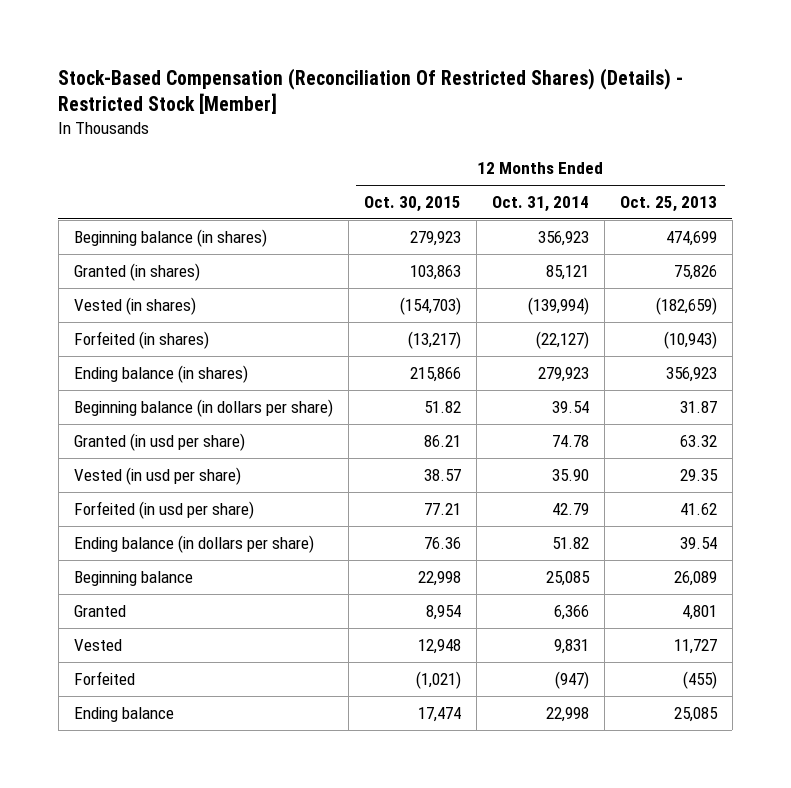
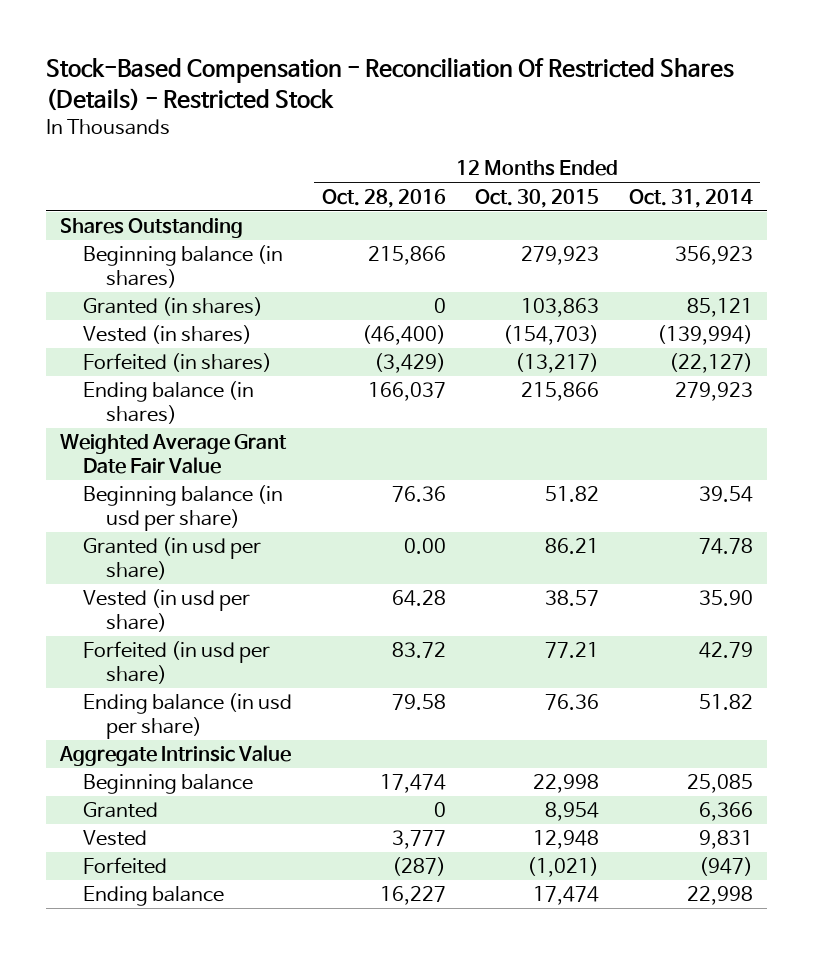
[58,67,684,115] Stock-Based Compensation (Reconciliation Of Restricted Shares) (Details) - Restricted Stock [Member] -> [45,57,734,112] Stock-Based Compensation - Reconciliation Of Restricted Shares (Details) - Restricted Stock
[619,196,717,213] Oct. 25, 2013 -> none
none -> [321,188,446,208] Oct. 28, 2016
none -> [60,218,244,239] Shares Outstanding
none -> [60,434,288,474] Weighted Average Grant Date Fair Value
[73,398,333,417] Beginning balance (in dollars per share) -> [83,485,284,531] Beginning balance (in usd per share)
[73,534,314,553] Ending balance (in dollars per share) -> [83,693,293,739] Ending balance (in usd per share)
none -> [59,745,292,767] Aggregate Intrinsic Value

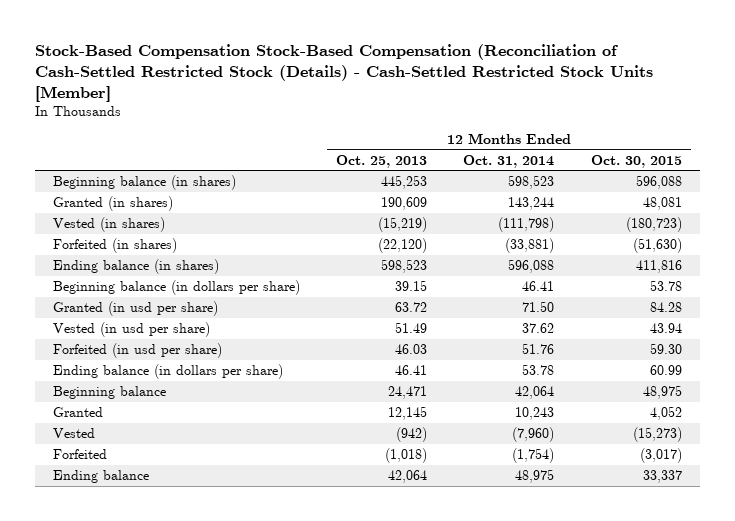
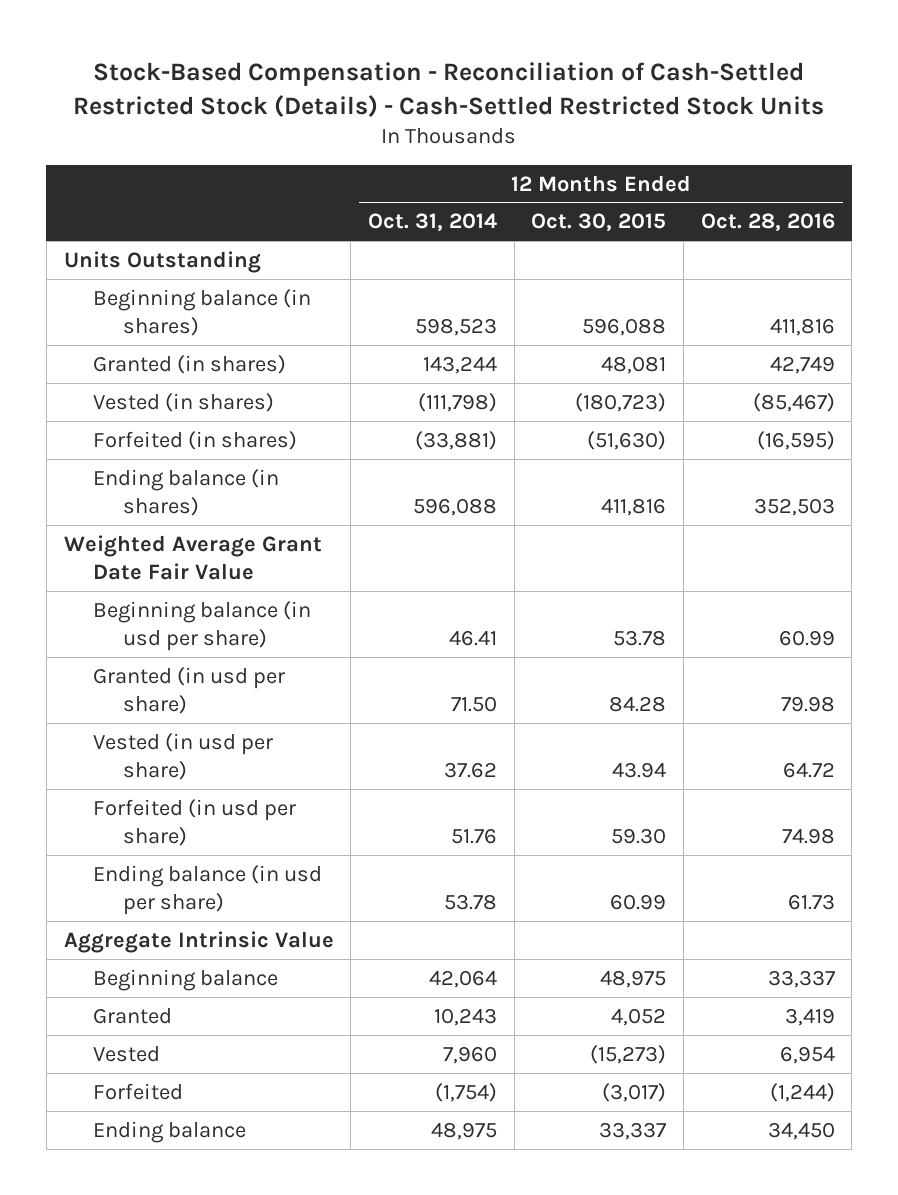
[35,44,654,102] Stock-Based Compensation Stock-Based Compensation (Reconciliation of Cash-Settled Restricted Stock (Details) - Cash-Settled Restricted Stock Units [Member] -> [73,62,825,117] Stock-Based Compensation - Reconciliation of Cash-Settled Restricted Stock (Details) - Cash-Settled Restricted Stock Units
[336,154,428,168] Oct. 25, 2013 -> none
none -> [700,213,835,232] Oct. 28, 2016
none -> [63,250,261,273] Units Outstanding
none -> [63,534,322,580] Weighted Average Grant Date Fair Value
[53,279,301,295] Beginning balance (in dollars per share) -> [93,600,312,651] Beginning balance (in usd per share)
[53,363,284,379] Ending balance (in dollars per share) -> [93,864,323,915] Ending balance (in usd per share)
none -> [63,930,334,953] Aggregate Intrinsic Value
[512,426,555,442] (7,960) -> [442,1045,497,1064] 7,960

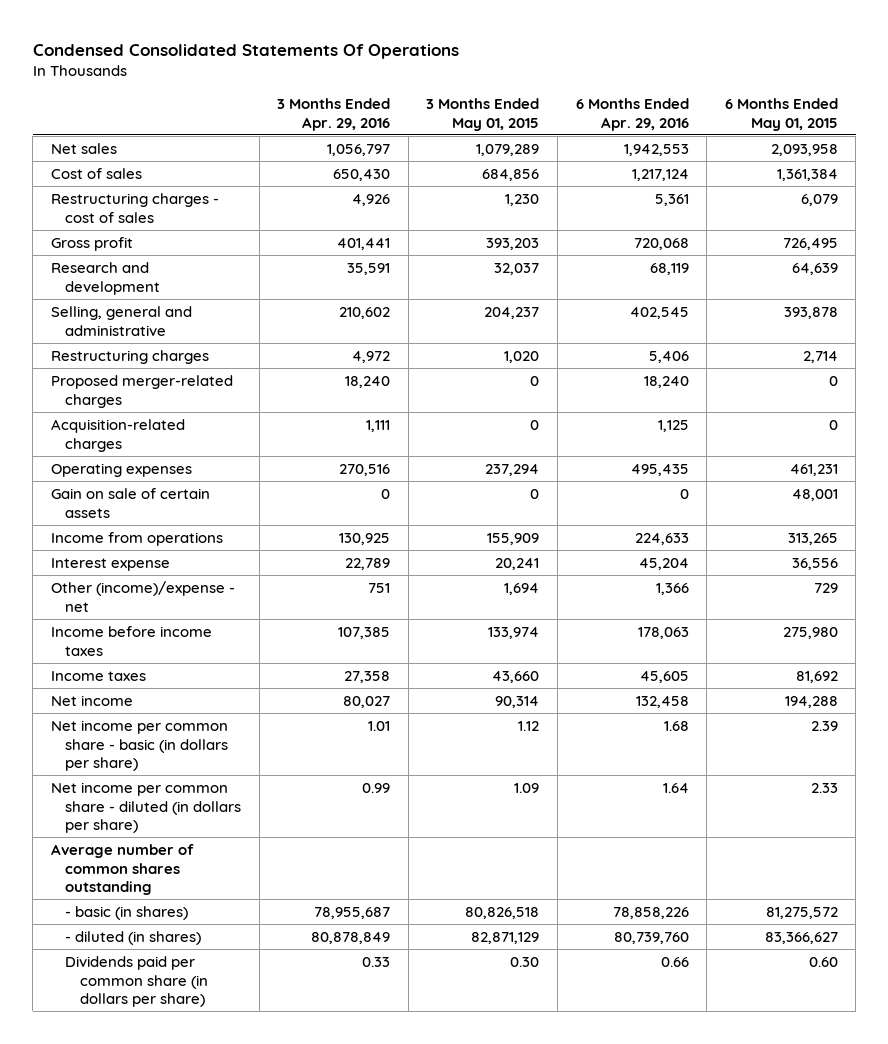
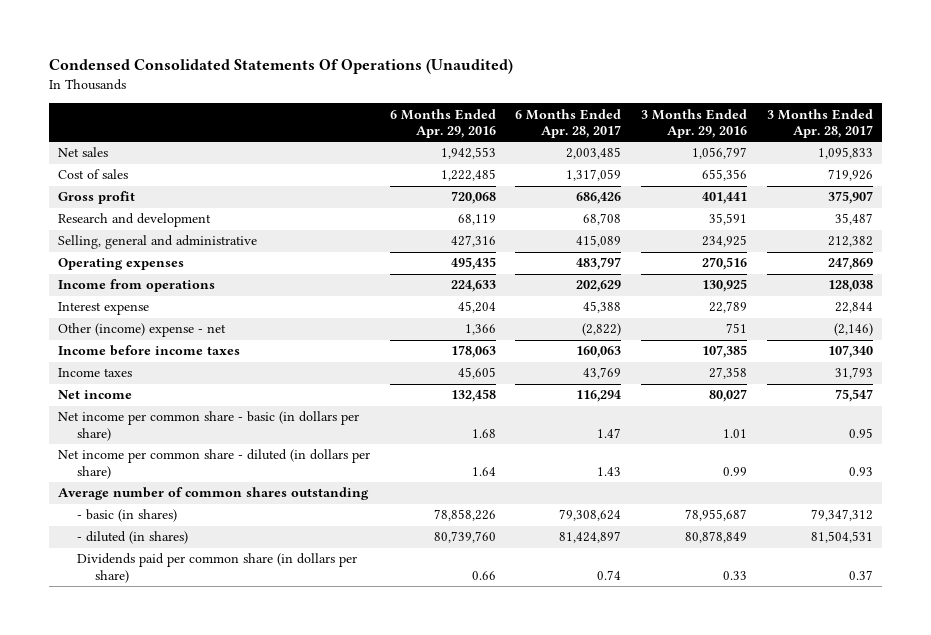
[32,43,459,59] Condensed Consolidated Statements Of Operations -> [48,59,513,75] Condensed Consolidated Statements Of Operations (Unaudited)
[426,97,540,131] 3 Months Ended May 01, 2015 -> none
[724,97,838,131] 6 Months Ended May 01, 2015 -> none
none -> [515,108,622,139] 6 Months Ended Apr. 28, 2017
none -> [766,108,873,139] 3 Months Ended Apr. 28, 2017
[50,192,219,223] Restructuring charges - cost of sales -> none
[333,168,391,181] 650,430 -> [702,169,748,182] 655,356
[631,168,689,181] 1,217,124 -> [440,169,496,182] 1,222,485
[50,349,209,364] Restructuring charges -> none
[50,374,233,408] Proposed merger-related charges -> none
[50,418,185,452] Acquisition-related charges -> none
[339,306,391,319] 210,602 -> [702,235,748,248] 234,925
[629,306,689,319] 402,545 -> [450,235,496,248] 427,316
[50,487,210,518] Gain on sale of certain assets -> none
[50,580,235,612] Other (income)/expense - net -> [58,323,227,338] Other (income) expense - net

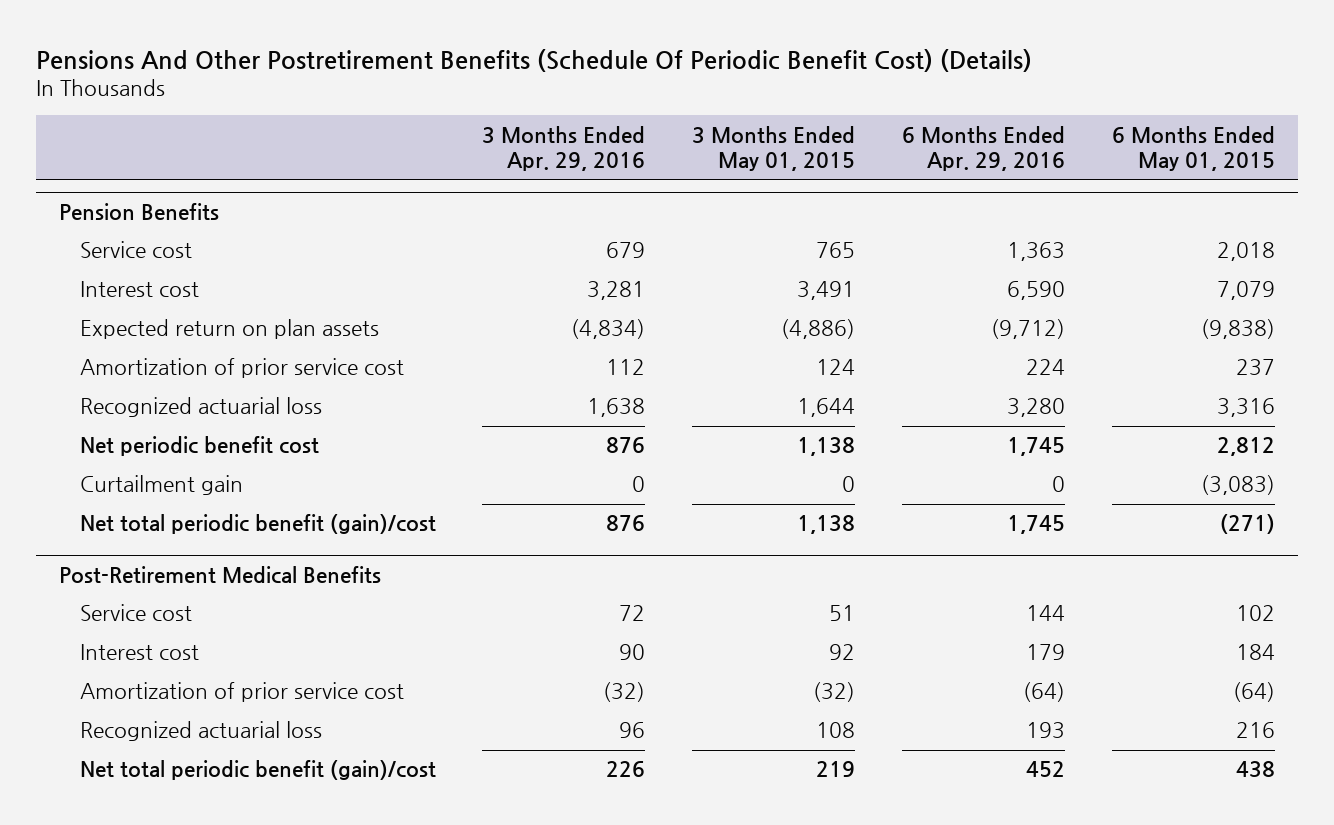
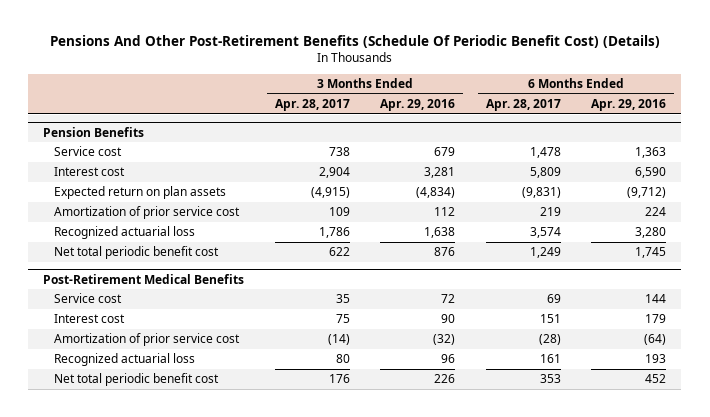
[36,48,1033,72] Pensions And Other Postretirement Benefits (Schedule Of Periodic Benefit Cost) (Details) -> [49,35,660,49] Pensions And Other Post-Retirement Benefits (Schedule Of Periodic Benefit Cost) (Details)
[692,125,856,172] 3 Months Ended May 01, 2015 -> none
[1111,125,1275,172] 6 Months Ended May 01, 2015 -> none
none -> [274,98,350,111] Apr. 28, 2017
none -> [485,98,561,111] Apr. 28, 2017
[79,436,319,457] Net periodic benefit cost -> none
[79,475,243,496] Curtailment gain -> none
[79,514,436,535] Net total periodic benefit (gain)/cost -> [53,246,219,260] Net total periodic benefit cost
[79,760,436,781] Net total periodic benefit (gain)/cost -> [53,373,219,387] Net total periodic benefit cost

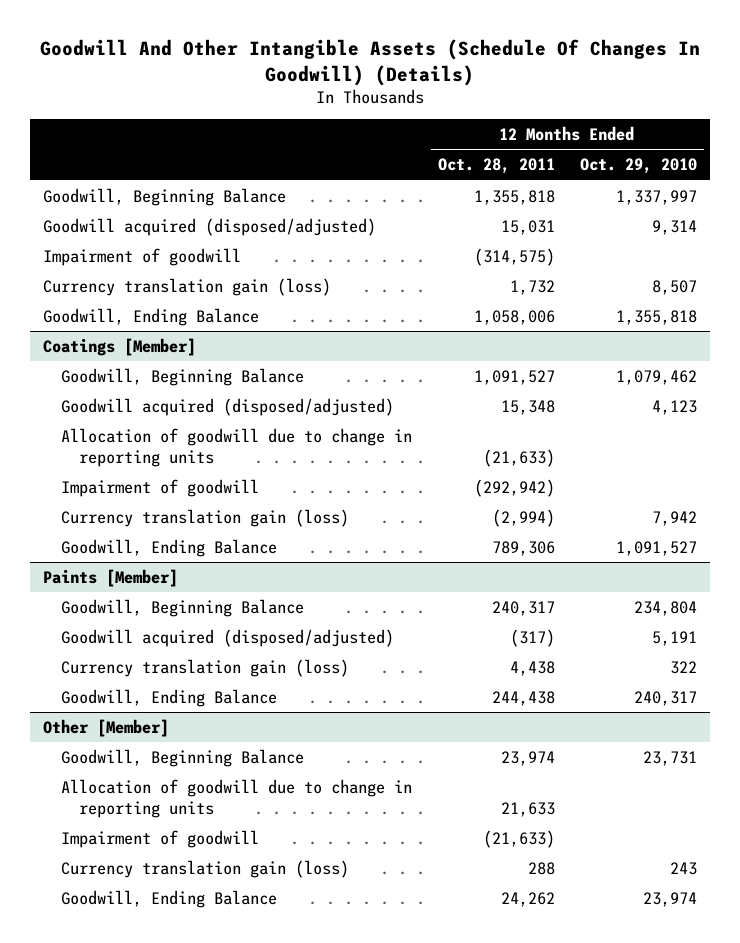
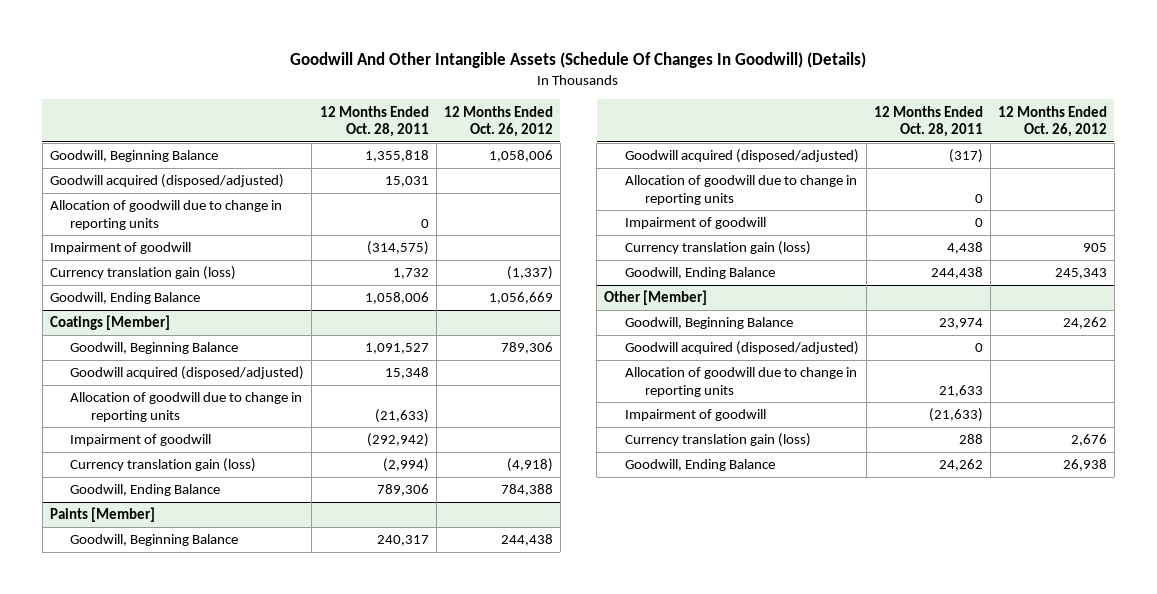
[580,158,698,175] Oct. 29, 2010 -> none
none -> [443,105,553,137] 12 Months Ended Oct. 26, 2012
none -> [49,200,282,230] Allocation of goodwill due to change in reporting units
none -> [624,175,857,205] Allocation of goodwill due to change in reporting units
none -> [624,217,766,230] Impairment of goodwill
none -> [624,341,859,356] Goodwill acquired (disposed/adjusted)

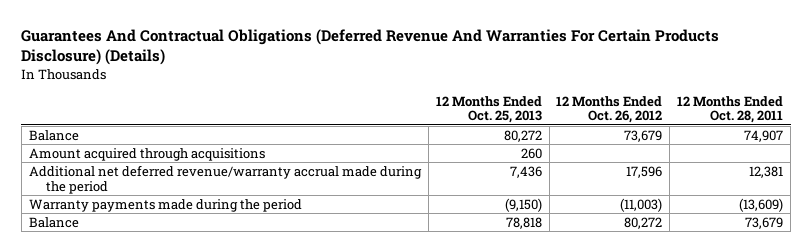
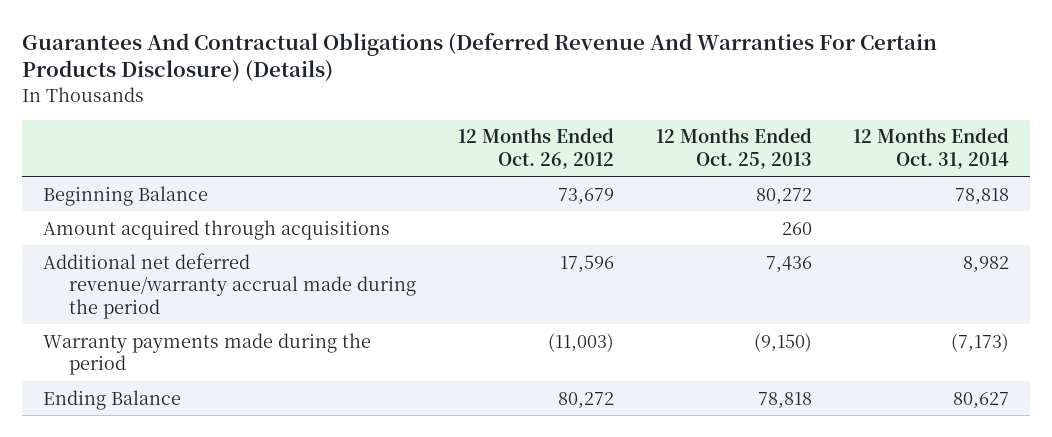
[677,95,784,124] 12 Months Ended Oct. 28, 2011 -> none
none -> [853,128,1010,169] 12 Months Ended Oct. 31, 2014
[28,129,79,141] Balance -> [42,185,208,206] Beginning Balance
[28,216,79,228] Balance -> [42,389,181,410] Ending Balance

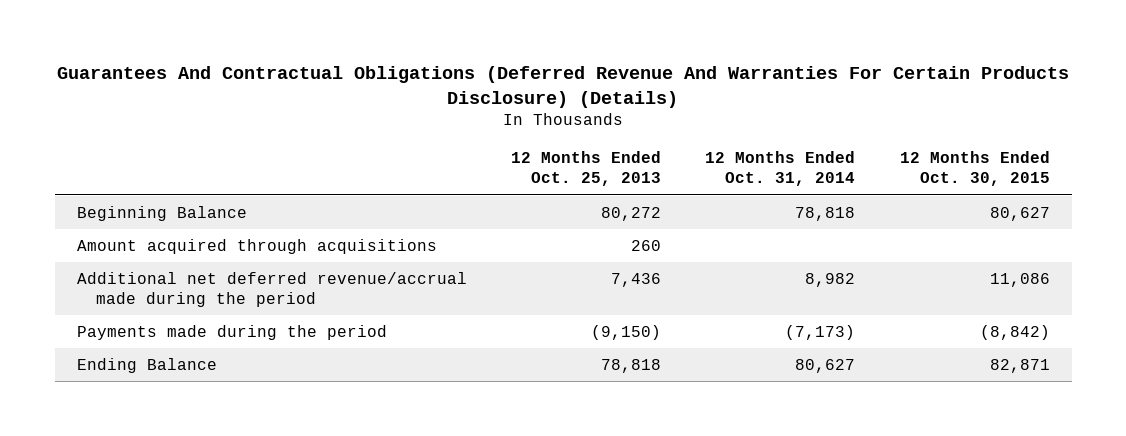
[457,128,614,169] 12 Months Ended Oct. 26, 2012 -> none
none -> [899,150,1050,187] 12 Months Ended Oct. 30, 2015
[42,252,417,319] Additional net deferred revenue/warranty accrual made during the period -> [76,271,467,308] Additional net deferred revenue/accrual made during the period
[42,332,371,376] Warranty payments made during the period -> [76,324,387,340] Payments made during the period

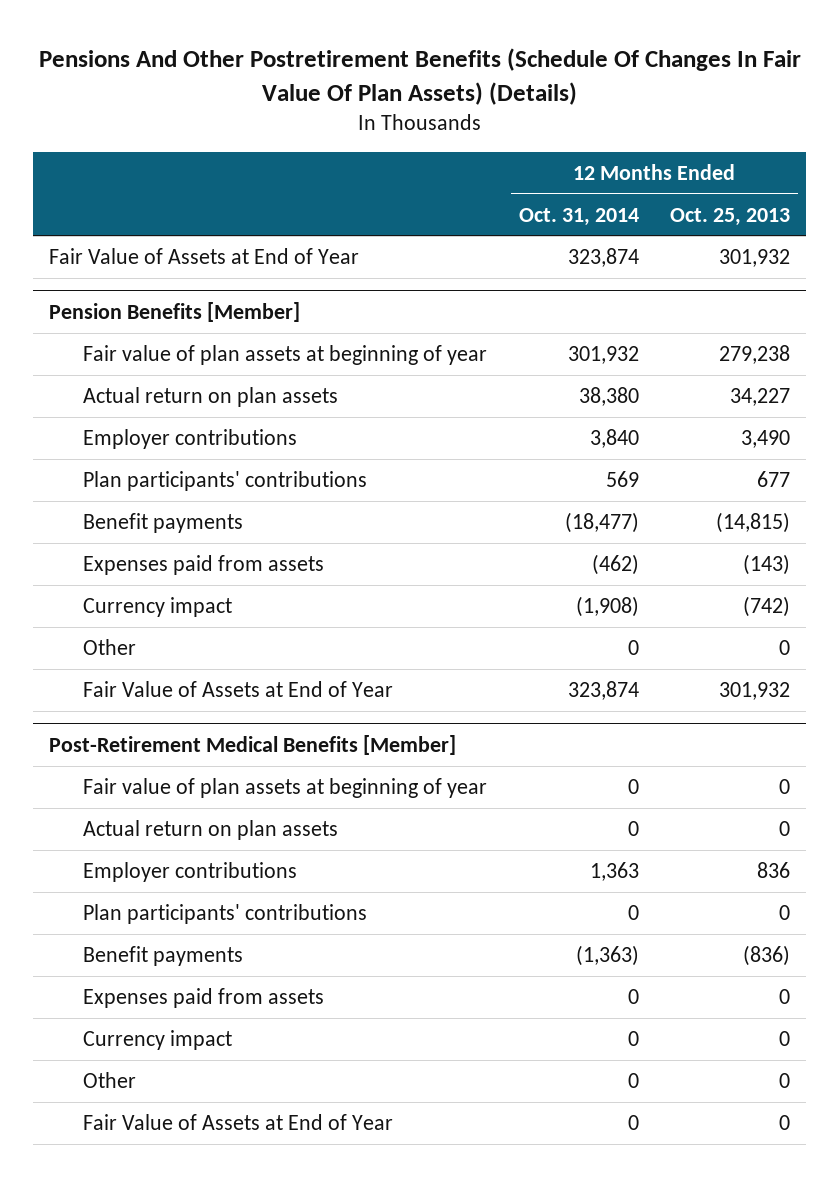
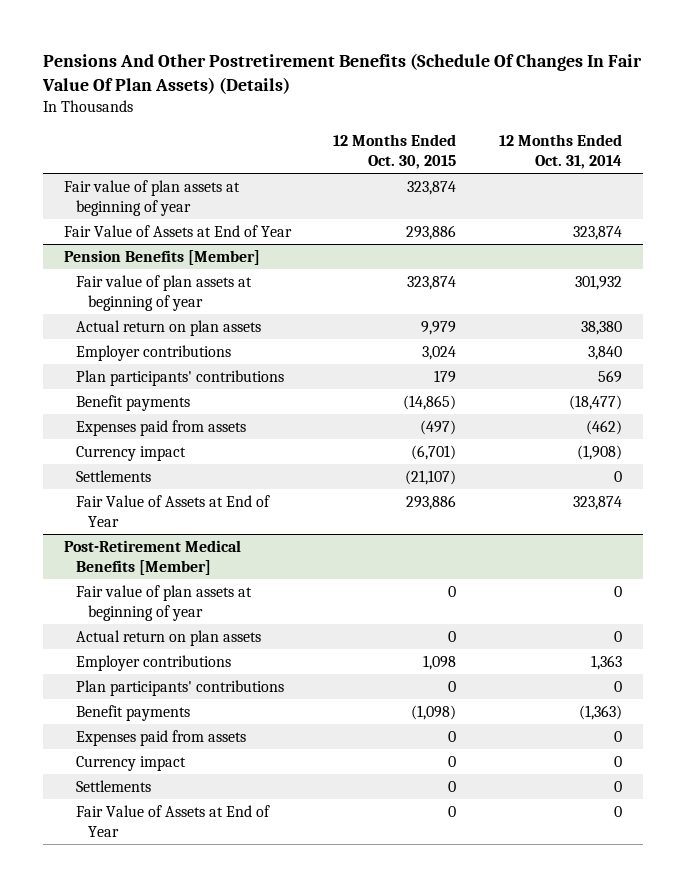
[670,207,791,226] Oct. 25, 2013 -> none
none -> [333,133,457,170] 12 Months Ended Oct. 30, 2015
none -> [63,179,240,217] Fair value of plan assets at beginning of year
[83,639,137,656] Other -> none
none -> [75,469,151,482] Settlements
[83,1072,137,1089] Other -> none
none -> [75,779,151,792] Settlements

